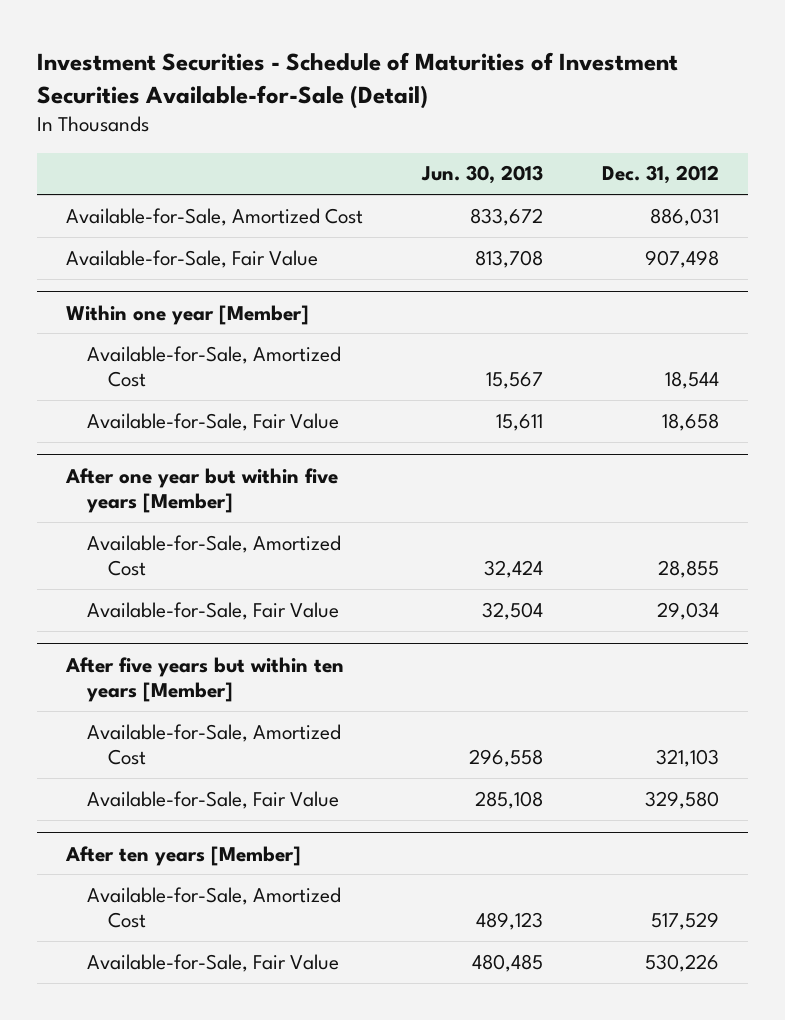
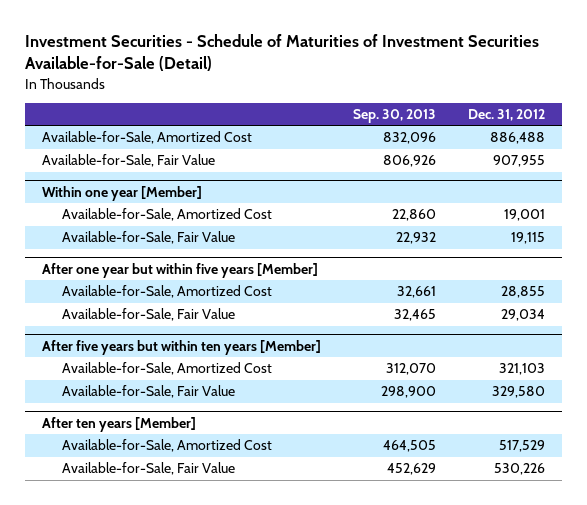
[420,165,543,185] Jun. 30, 2013 -> none
none -> [353,109,437,124] Sep. 30, 2013
[649,207,719,226] 886,031 -> [490,132,546,145] 886,488
[644,249,719,268] 907,498 -> [493,155,546,168] 907,955
[664,371,719,390] 18,544 -> [504,209,546,222] 19,001
[661,412,719,431] 18,658 -> [511,232,546,245] 19,115

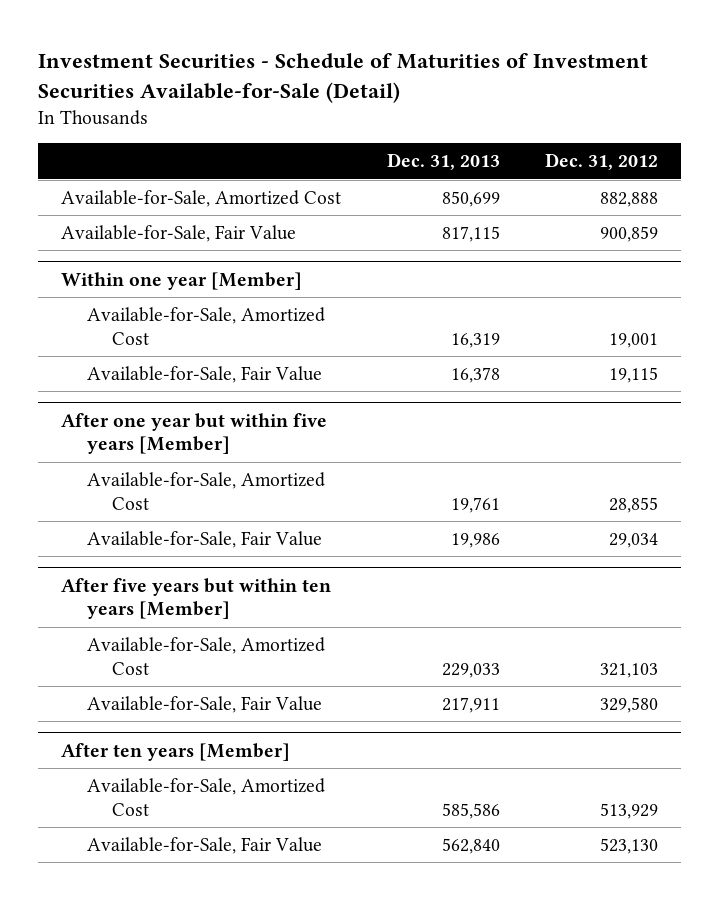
[353,109,437,124] Sep. 30, 2013 -> none
none -> [386,153,500,171] Dec. 31, 2013
[490,132,546,145] 886,488 -> [600,191,659,207] 882,888
[493,155,546,168] 907,955 -> [600,225,659,242] 900,859
[499,440,546,453] 517,529 -> [600,802,659,819] 513,929
[494,463,546,476] 530,226 -> [600,837,659,854] 523,130

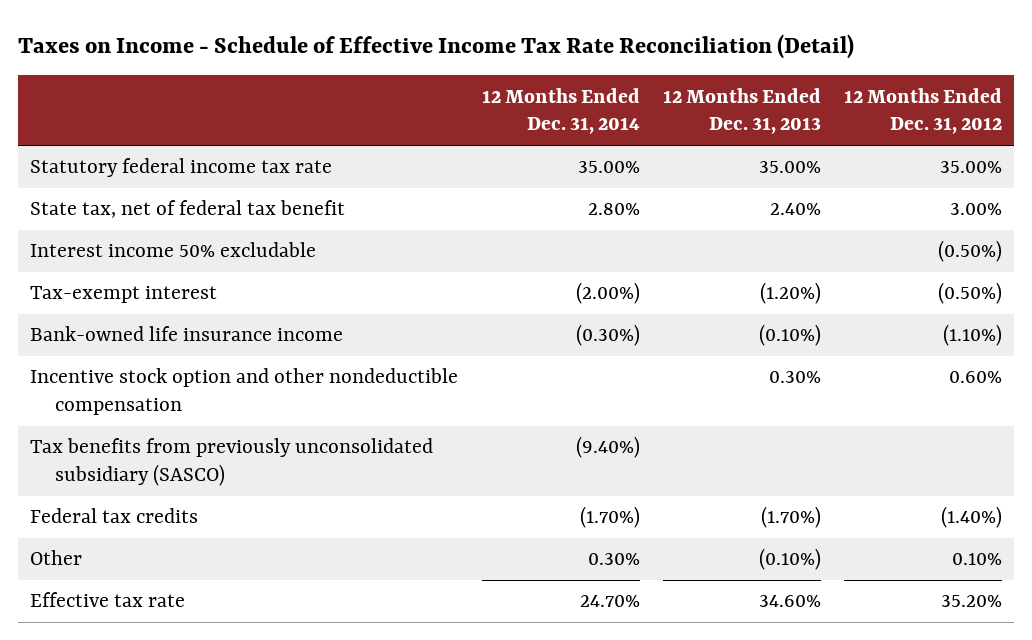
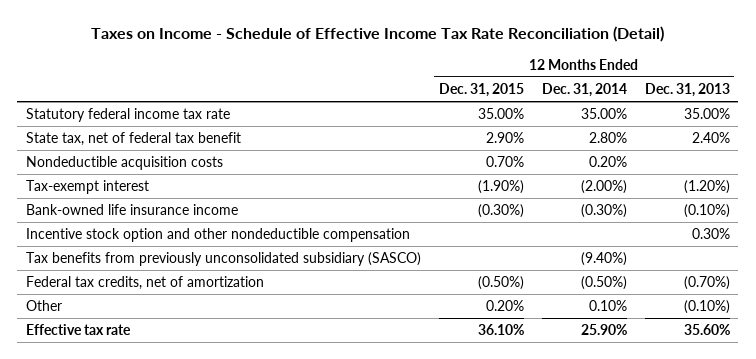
[844,87,1003,135] 12 Months Ended Dec. 31, 2012 -> none
none -> [438,83,524,98] Dec. 31, 2015
[30,242,317,258] Interest income 50% excludable -> none
none -> [26,156,224,171] Nondeductible acquisition costs
[30,508,199,524] Federal tax credits -> [26,276,265,291] Federal tax credits, net of amortization
[579,506,640,529] (1.70%) -> [580,276,627,291] (0.50%)
[760,506,821,529] (1.70%) -> [683,276,730,291] (0.70%)
[587,553,640,566] 0.30% -> [588,300,627,312] 0.10%
[579,595,640,608] 24.70% -> [580,324,627,336] 25.90%
[758,595,821,608] 34.60% -> [683,324,730,336] 35.60%

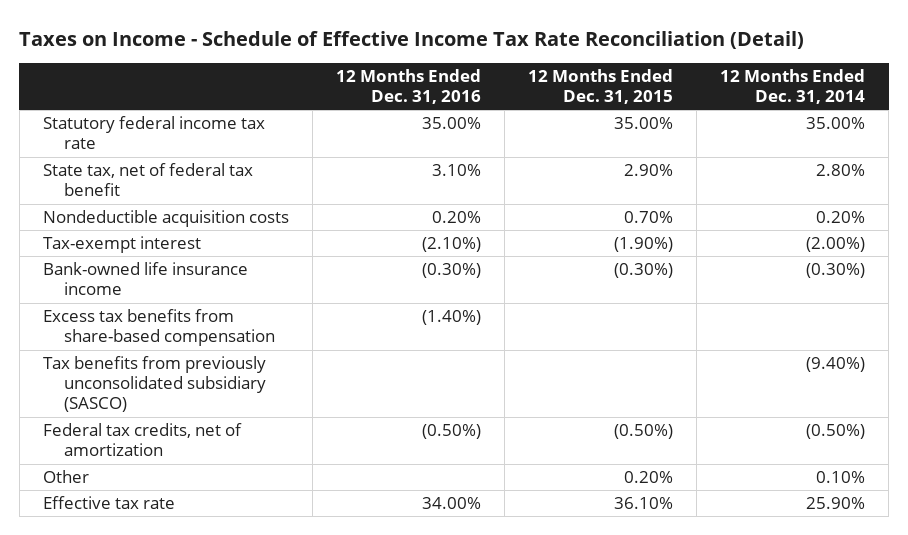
[644,83,730,98] Dec. 31, 2013 -> none
none -> [335,69,481,105] 12 Months Ended Dec. 31, 2016
[26,228,411,243] Incentive stock option and other nondeductible compensation -> [42,309,276,347] Excess tax benefits from share-based compensation

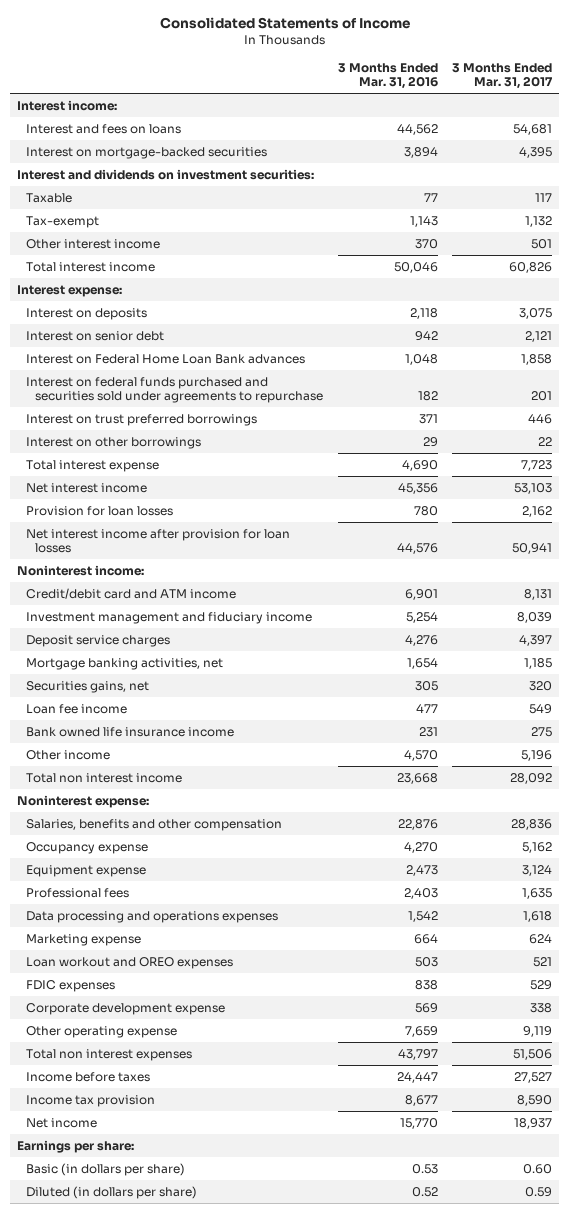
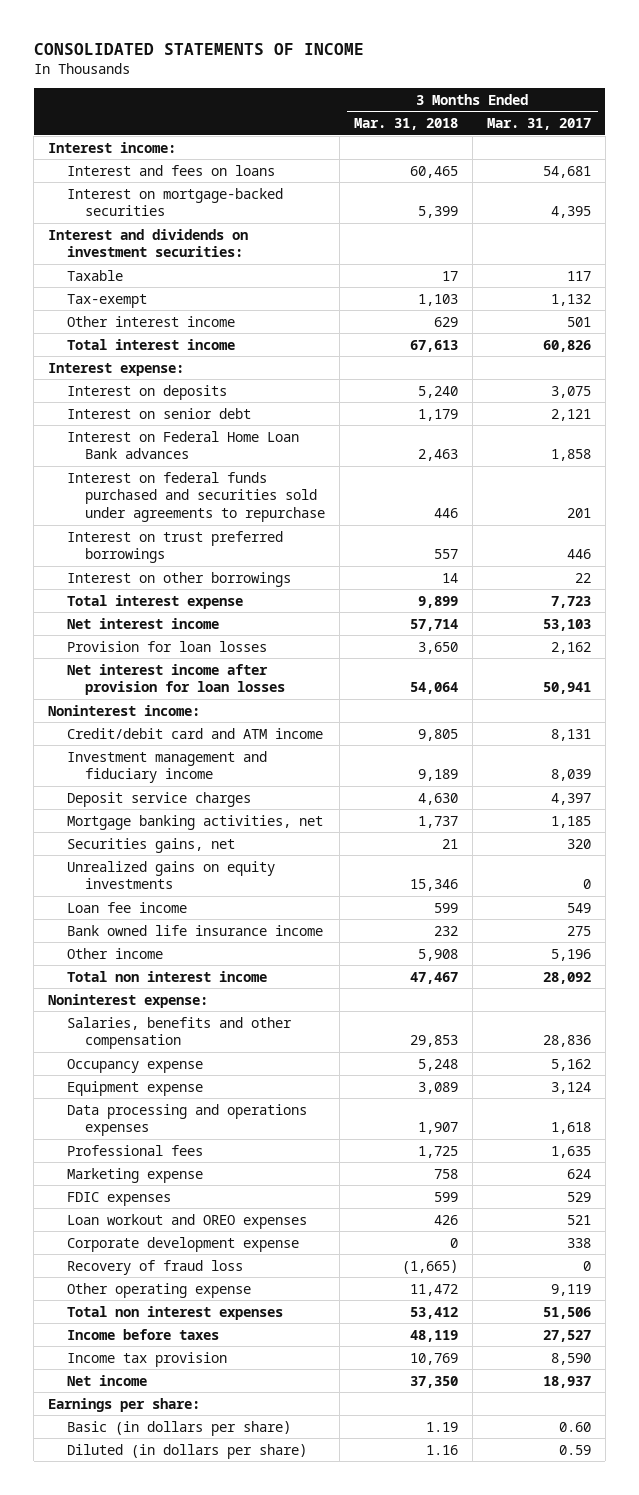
[159,17,410,30] Consolidated Statements of Income -> [33,43,364,56] CONSOLIDATED STATEMENTS OF INCOME
[337,62,438,90] 3 Months Ended Mar. 31, 2016 -> none
none -> [354,117,459,130] Mar. 31, 2018
none -> [66,860,275,890] Unrealized gains on equity investments
[26,887,130,898] Professional fees -> [66,1144,203,1156] Professional fees
[26,956,234,969] Loan workout and OREO expenses -> [66,1213,307,1229] Loan workout and OREO expenses
none -> [66,1259,243,1275] Recovery of fraud loss

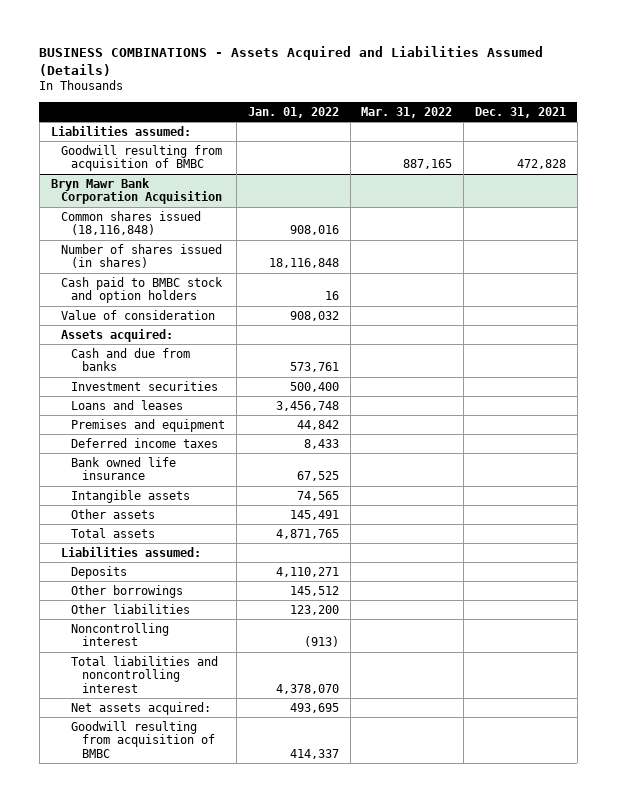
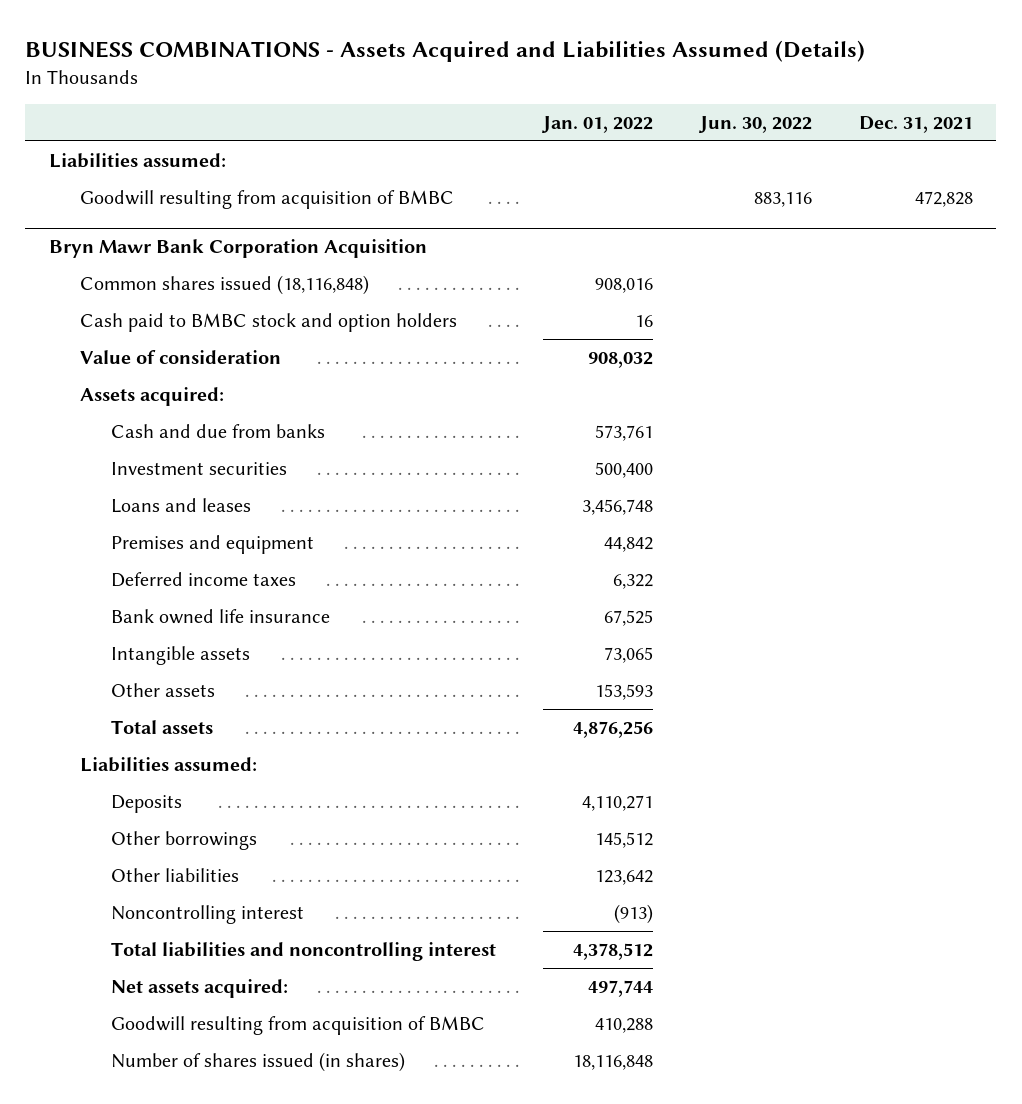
[361,106,453,118] Mar. 31, 2022 -> none
none -> [697,116,812,134] Jun. 30, 2022
[303,438,339,449] 8,433 -> [612,573,653,589] 6,322
[296,490,339,501] 74,565 -> [603,646,653,663] 73,065
[289,509,339,520] 145,491 -> [594,683,653,700] 153,593
[275,528,339,539] 4,871,765 -> [572,720,653,738] 4,876,256
[289,604,339,615] 123,200 -> [594,869,653,885] 123,642
[275,683,339,694] 4,378,070 -> [572,942,653,960] 4,378,512
[289,702,339,713] 493,695 -> [587,979,653,997] 497,744
[289,748,339,759] 414,337 -> [594,1017,653,1033] 410,288
[60,243,222,269] Number of shares issued (in shares) -> [110,1051,405,1072] Number of shares issued (in shares)

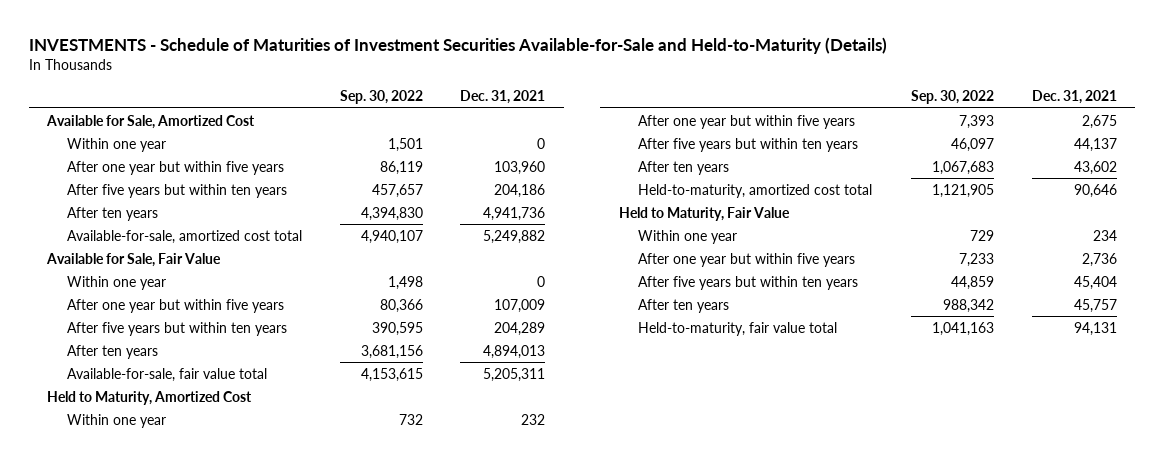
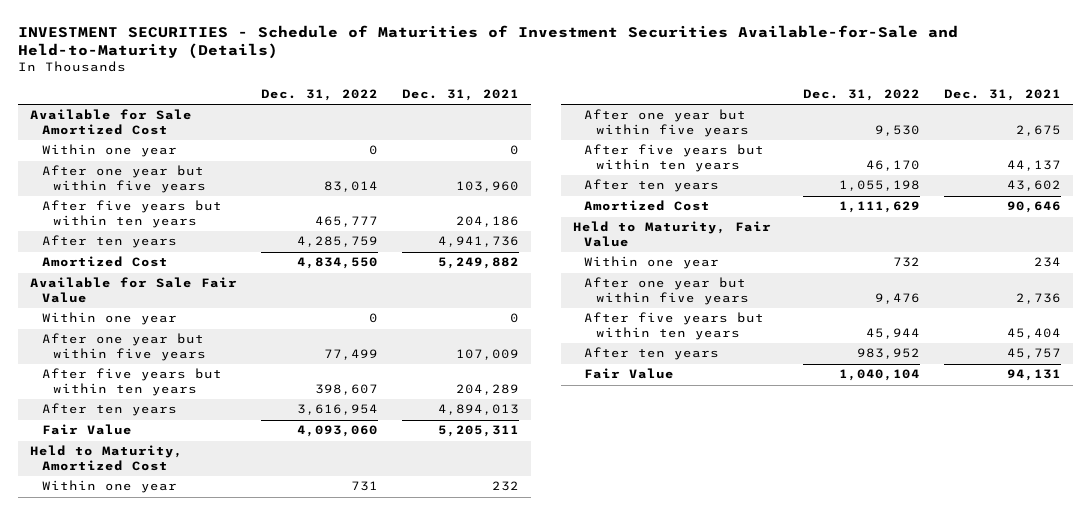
[28,36,887,54] INVESTMENTS - Schedule of Maturities of Investment Securities Available-for-Sale and Held-to-Maturity (Details) -> [18,24,959,60] INVESTMENT SECURITIES - Schedule of Maturities of Investment Securities Available-for-Sale and Held-to-Maturity (Details)
[339,90,423,105] Sep. 30, 2022 -> none
none -> [260,88,378,101] Dec. 31, 2022
[46,114,256,129] Available for Sale, Amortized Cost -> [30,109,193,136] Available for Sale Amortized Cost
[67,229,303,244] Available-for-sale, amortized cost total -> [41,256,168,268] Amortized Cost
[46,252,222,267] Available for Sale, Fair Value -> [30,277,238,304] Available for Sale Fair Value
[67,367,268,382] Available-for-sale, fair value total -> [41,424,132,436] Fair Value
[638,183,873,198] Held-to-maturity, amortized cost total -> [584,200,711,212] Amortized Cost
[638,321,838,336] Held-to-maturity, fair value total -> [584,368,675,380] Fair Value

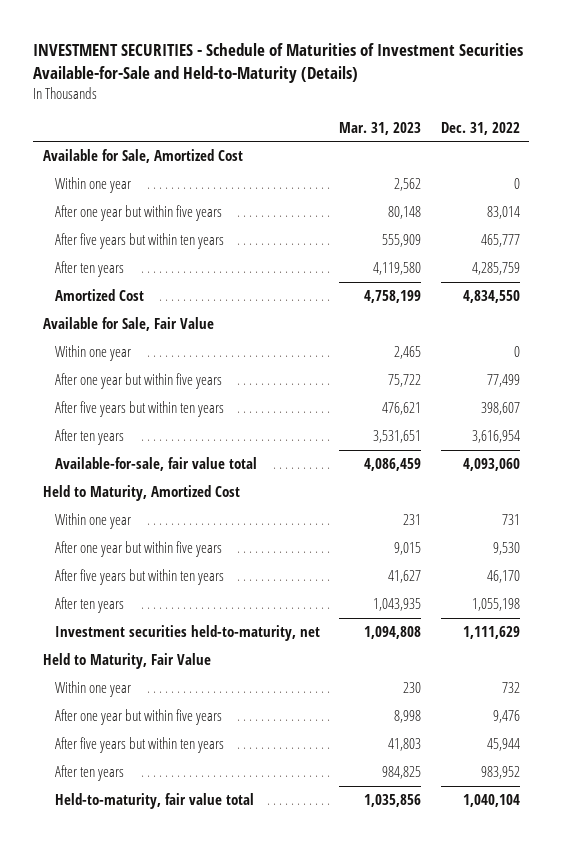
[401,88,519,101] Dec. 31, 2021 -> none
none -> [339,121,422,135] Mar. 31, 2023
[30,109,193,136] Available for Sale Amortized Cost -> [42,149,243,164] Available for Sale, Amortized Cost
[30,277,238,304] Available for Sale Fair Value -> [42,317,214,332] Available for Sale, Fair Value
[41,424,132,436] Fair Value -> [55,457,258,472] Available-for-sale, fair value total
[584,200,711,212] Amortized Cost -> [55,625,321,642] Investment securities held-to-maturity, net
[584,368,675,380] Fair Value -> [55,793,255,810] Held-to-maturity, fair value total

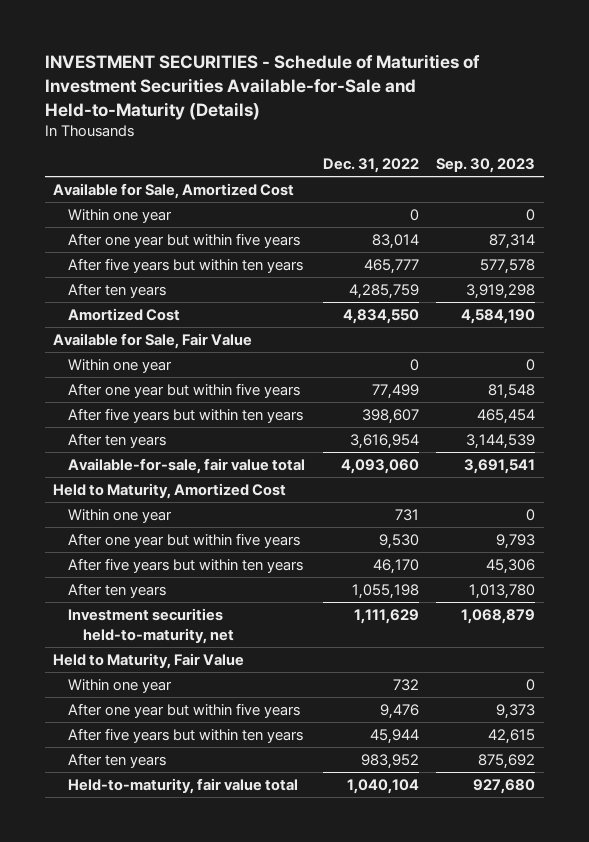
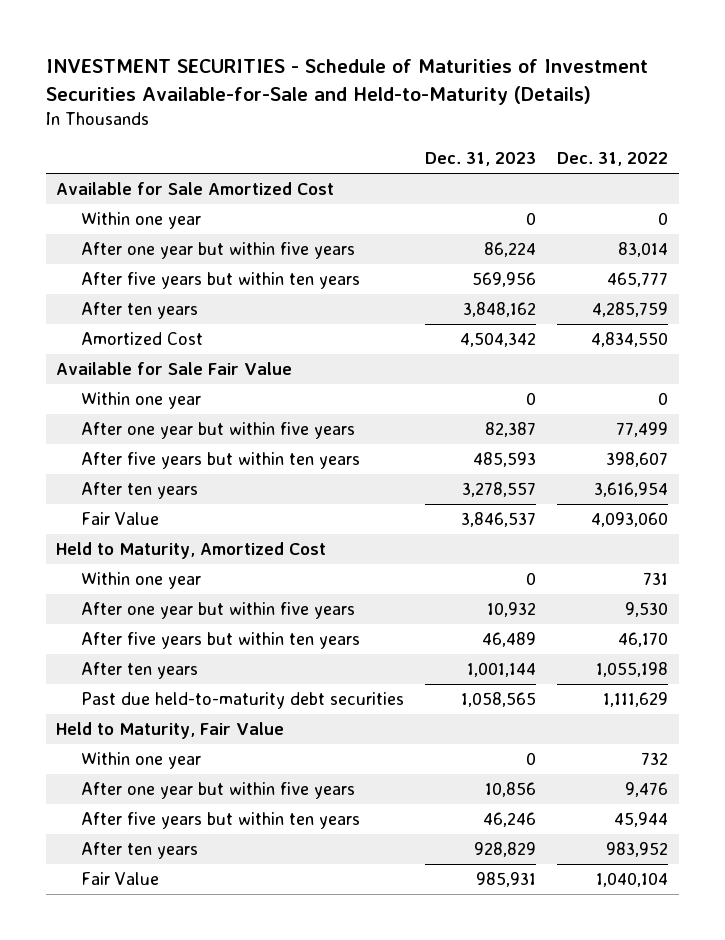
[436,158,536,174] Sep. 30, 2023 -> none
none -> [424,152,536,167] Dec. 31, 2023
[53,182,295,199] Available for Sale, Amortized Cost -> [56,182,335,196] Available for Sale Amortized Cost
[53,332,253,349] Available for Sale, Fair Value -> [56,362,293,376] Available for Sale Fair Value
[68,457,306,474] Available-for-sale, fair value total -> [80,512,159,526] Fair Value
[68,607,235,644] Investment securities held-to-maturity, net -> [80,692,404,710] Past due held-to-maturity debt securities
[68,777,299,794] Held-to-maturity, fair value total -> [80,872,159,886] Fair Value

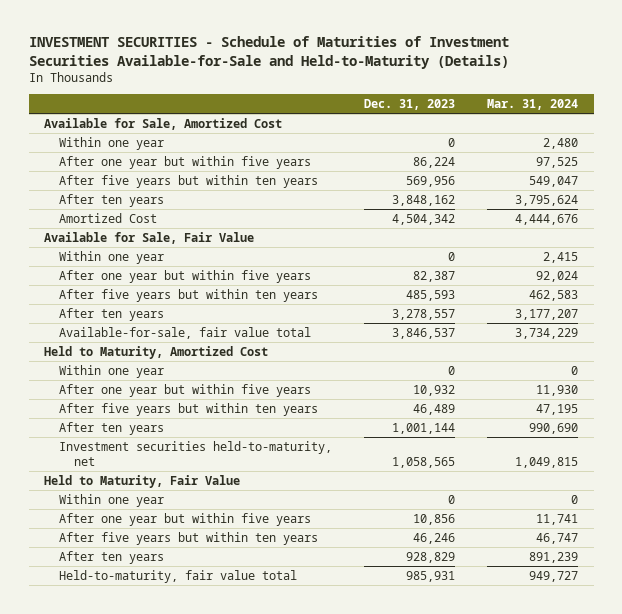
[557,152,669,167] Dec. 31, 2022 -> none
none -> [486,98,578,110] Mar. 31, 2024
[56,182,335,196] Available for Sale Amortized Cost -> [44,117,283,130] Available for Sale, Amortized Cost
[56,362,293,376] Available for Sale Fair Value -> [44,231,255,244] Available for Sale, Fair Value
[80,512,159,526] Fair Value -> [59,326,312,339] Available-for-sale, fair value total
[80,692,404,710] Past due held-to-maturity debt securities -> [59,440,333,466] Investment securities held-to-maturity, net
[80,872,159,886] Fair Value -> [59,569,298,583] Held-to-maturity, fair value total

